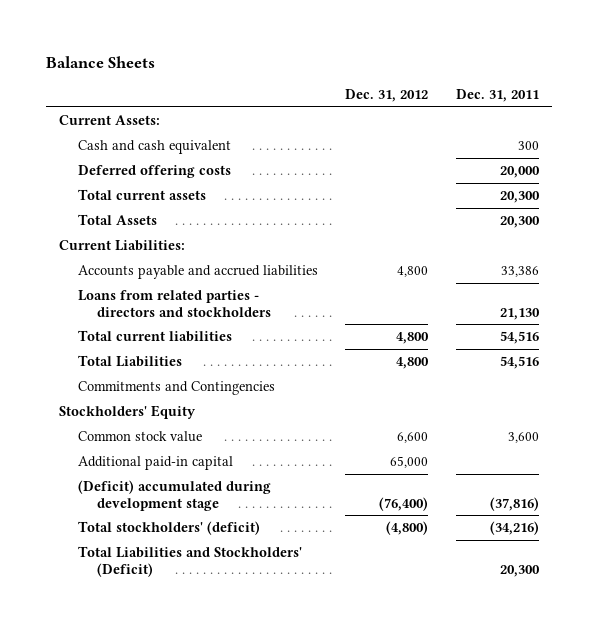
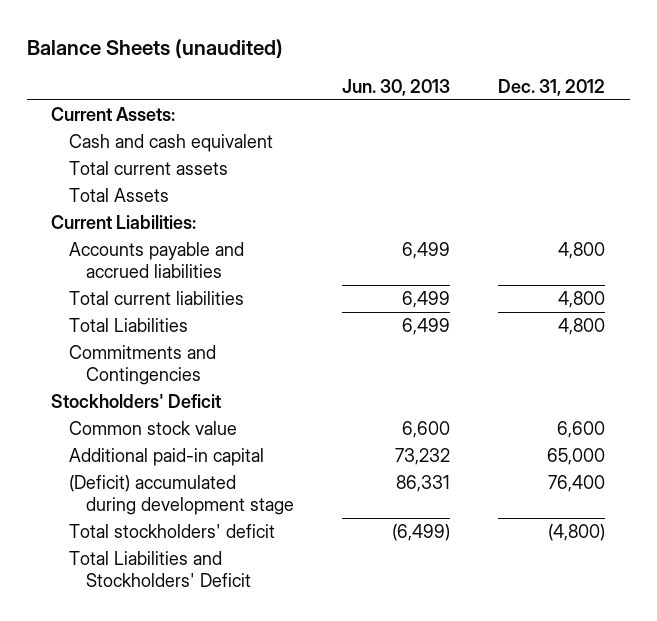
[45,55,155,68] Balance Sheets -> [27,38,284,58] Balance Sheets (unaudited)
[455,89,539,103] Dec. 31, 2011 -> none
none -> [342,78,451,96] Jun. 30, 2013
[78,164,232,178] Deferred offering costs -> none
[78,289,272,317] Loans from related parties - directors and stockholders -> none
[59,404,197,419] Stockholders' Equity -> [51,393,222,408] Stockholders' Deficit
[379,496,429,511] (76,400) -> [548,474,606,492] 76,400
[78,520,261,535] Total stockholders' (deficit) -> [68,523,275,538] Total stockholders' deficit
[78,545,303,577] Total Liabilities and Stockholders' (Deficit) -> [68,550,251,588] Total Liabilities and Stockholders' Deficit

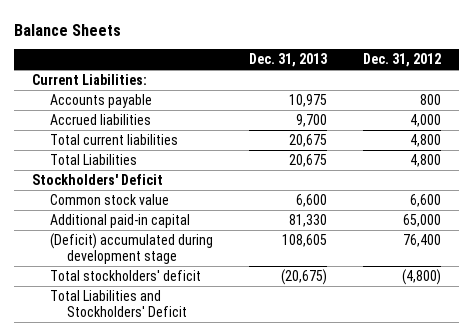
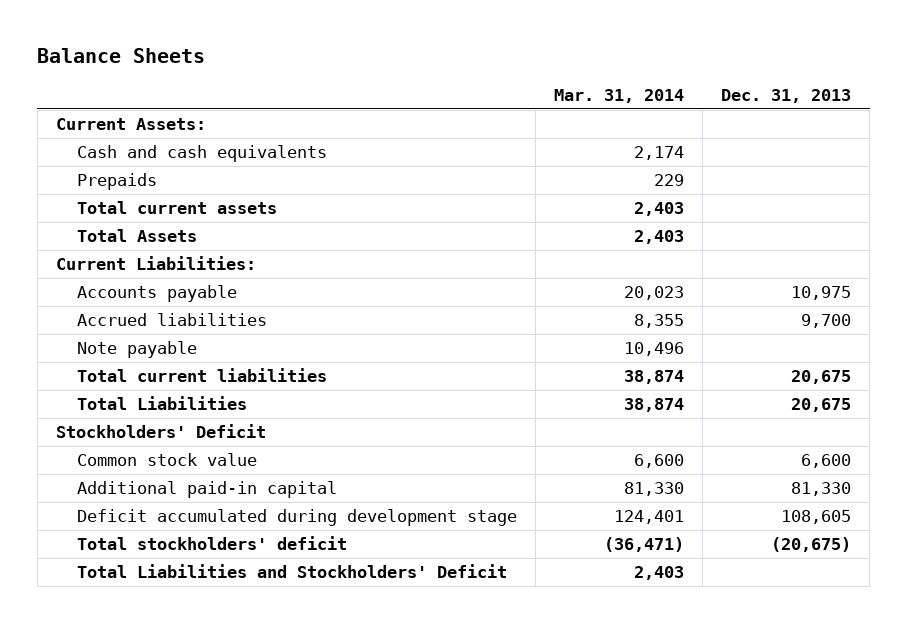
[363,53,442,68] Dec. 31, 2012 -> none
none -> [553,88,684,103] Mar. 31, 2014
none -> [55,118,206,131] Current Assets:
none -> [76,145,327,163] Cash and cash equivalents
none -> [76,173,157,191] Prepaids
none -> [76,201,277,215] Total current assets
none -> [76,229,197,243] Total Assets
none -> [76,341,197,359] Note payable
[49,232,213,264] (Deficit) accumulated during development stage -> [76,509,517,527] Deficit accumulated during development stage

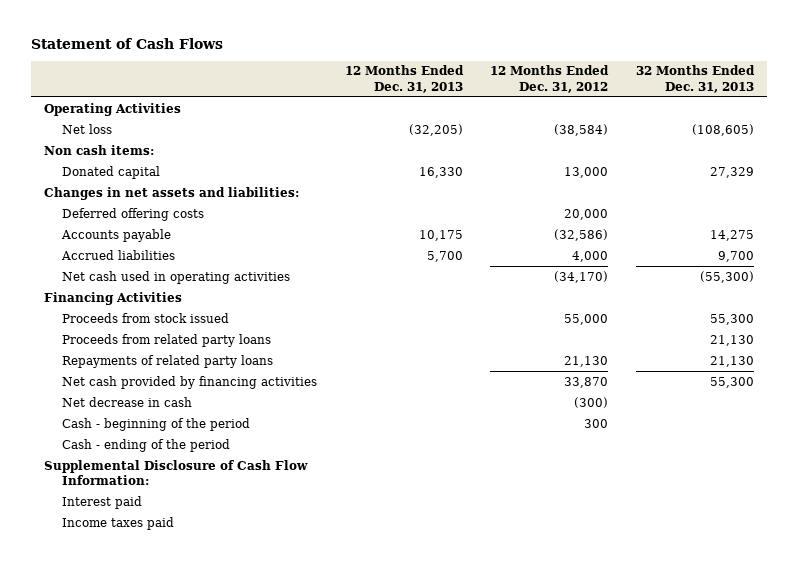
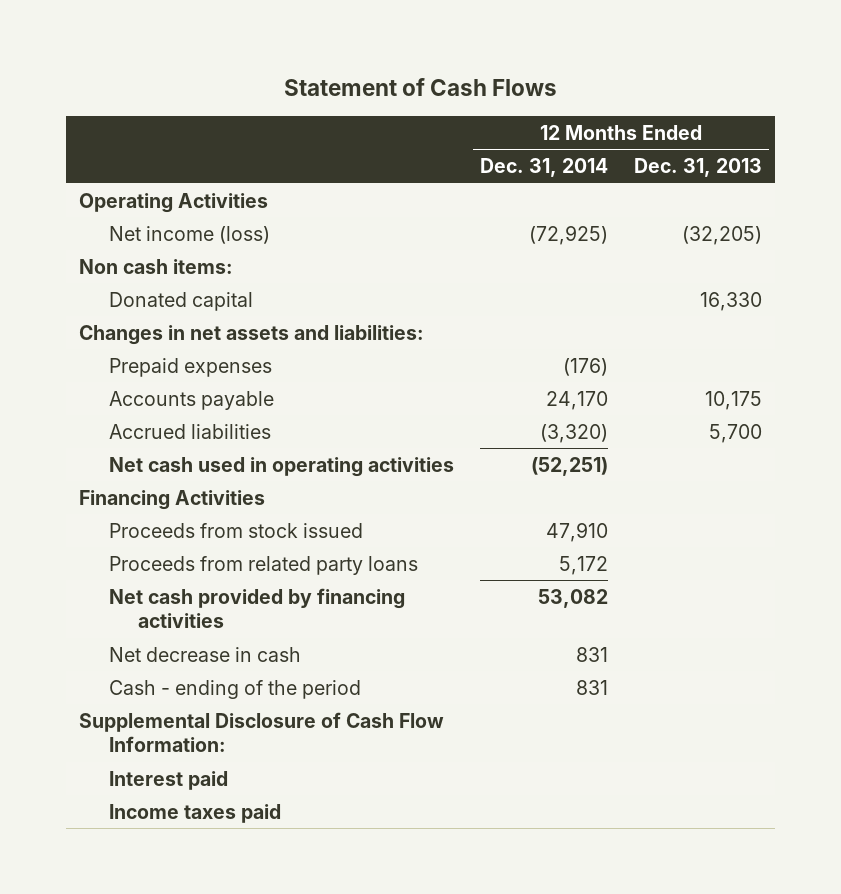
[490,65,610,93] 12 Months Ended Dec. 31, 2012 -> none
[635,65,755,93] 32 Months Ended Dec. 31, 2013 -> none
none -> [479,157,608,177] Dec. 31, 2014
[62,123,113,134] Net loss -> [108,225,270,244] Net income (loss)
[62,207,205,221] Deferred offering costs -> none
none -> [108,357,272,377] Prepaid expenses
[62,354,274,368] Repayments of related party loans -> none
[62,417,251,431] Cash - beginning of the period -> none

